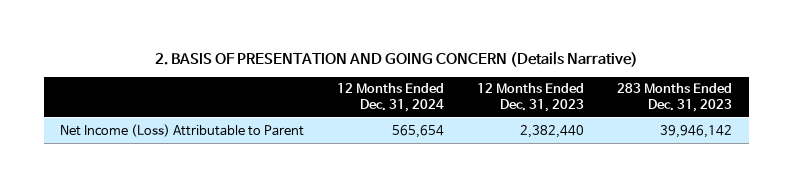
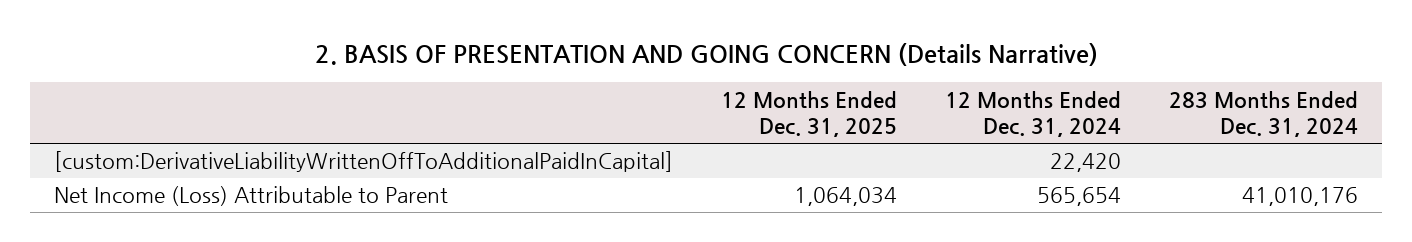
[477,83,585,113] 12 Months Ended Dec. 31, 2023 -> none
[617,83,733,113] 283 Months Ended Dec. 31, 2023 -> none
none -> [721,90,898,138] 12 Months Ended Dec. 31, 2025
none -> [1169,90,1359,138] 283 Months Ended Dec. 31, 2024
none -> [54,151,674,173] [custom:DerivativeLiabilityWrittenOffToAdditionalPaidInCapital]

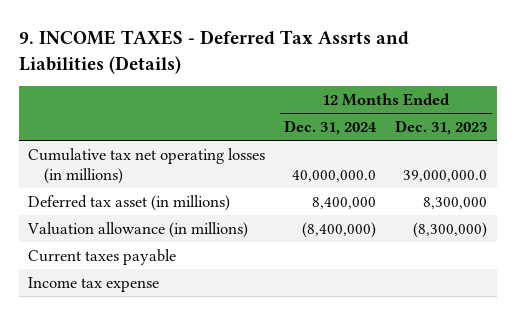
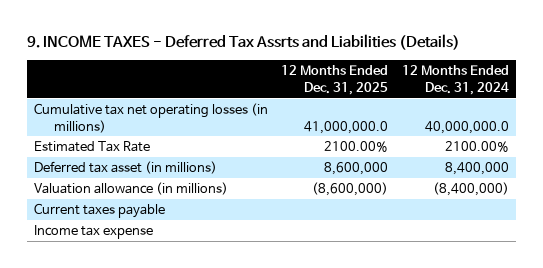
[395,120,488,136] Dec. 31, 2023 -> none
none -> [281,65,389,96] 12 Months Ended Dec. 31, 2025
none -> [33,141,150,153] Estimated Tax Rate

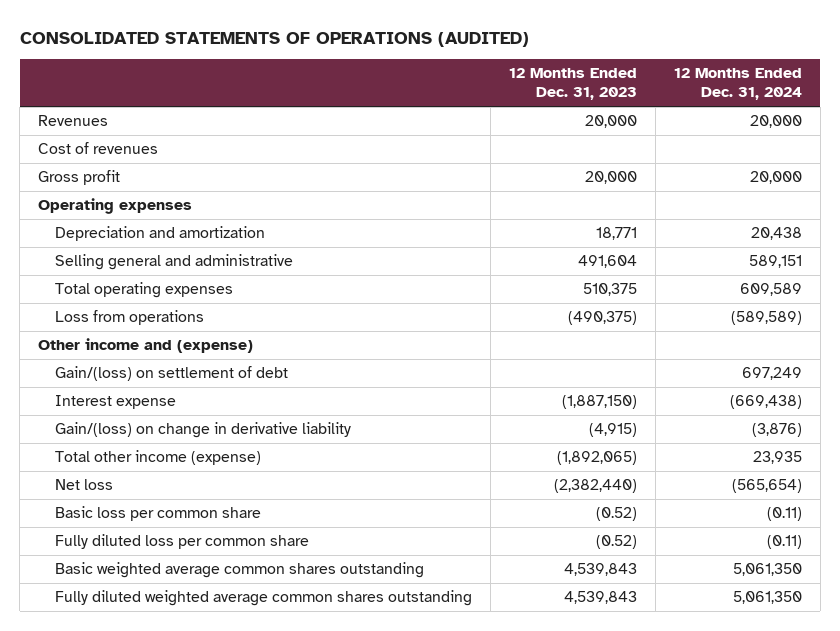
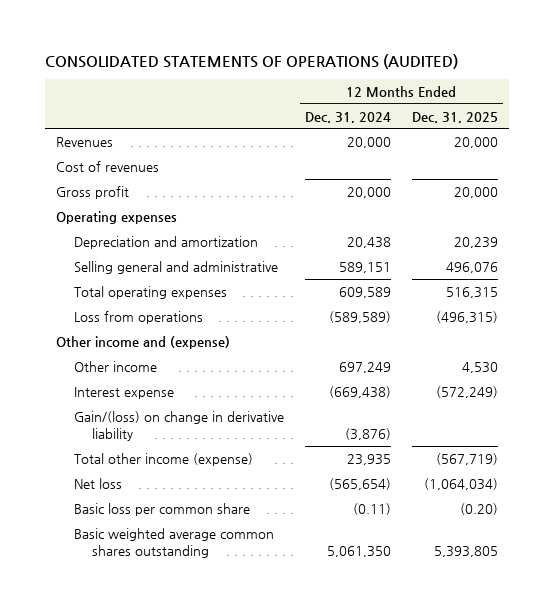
[508,68,637,101] 12 Months Ended Dec. 31, 2023 -> none
none -> [411,111,498,123] Dec. 31, 2025
[54,366,288,382] Gain/(loss) on settlement of debt -> [73,360,157,372] Other income
[54,534,309,550] Fully diluted loss per common share -> none
[54,590,472,607] Fully diluted weighted average common shares outstanding -> none

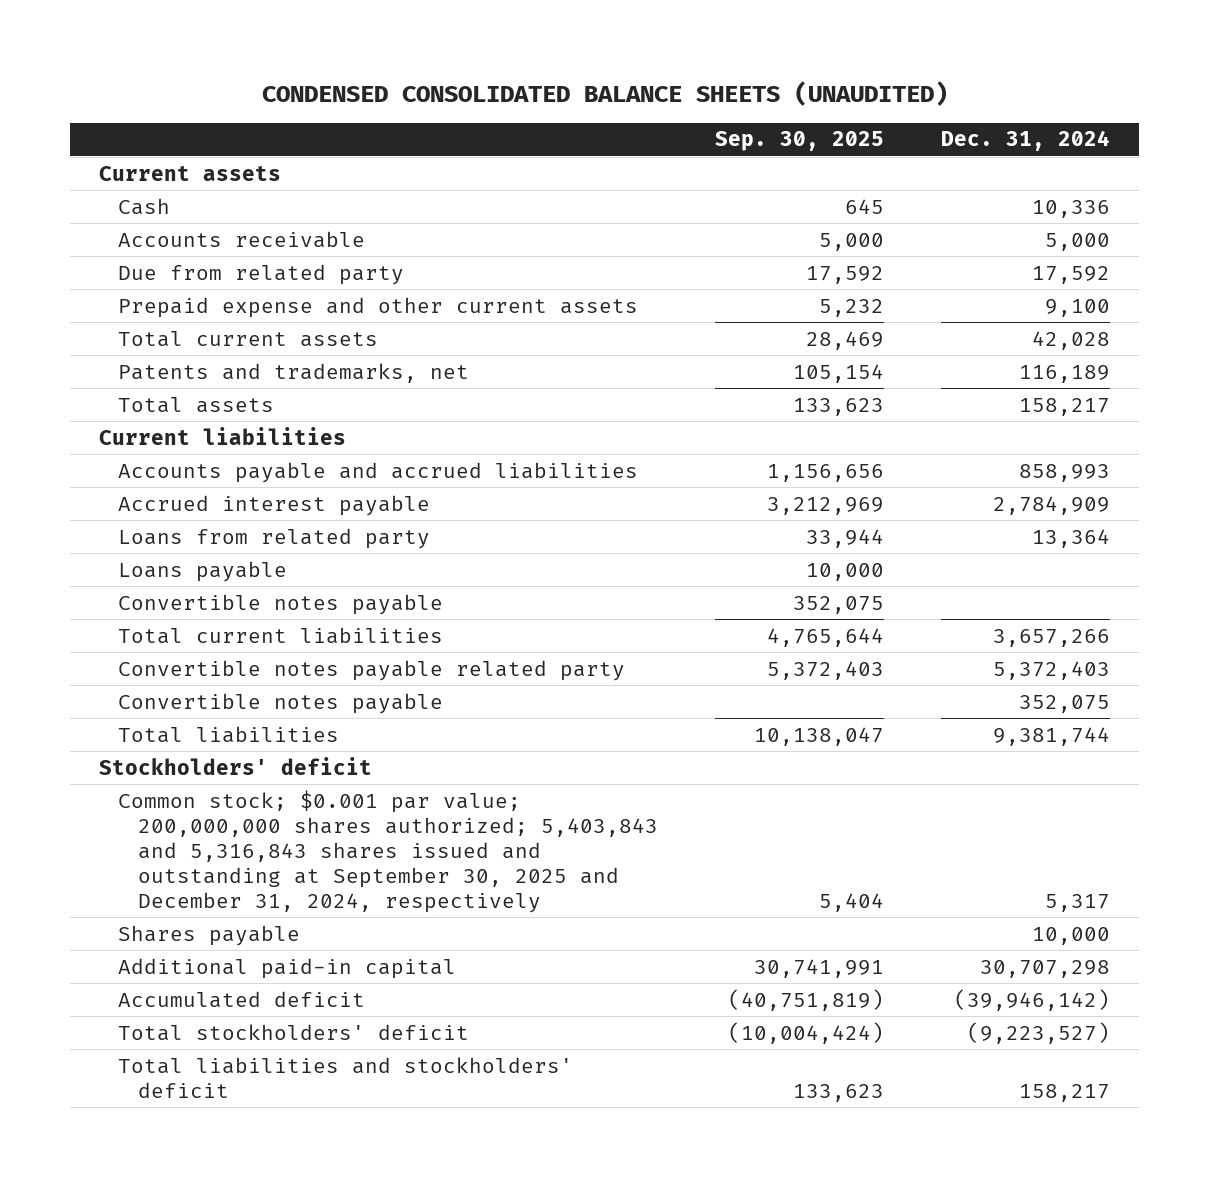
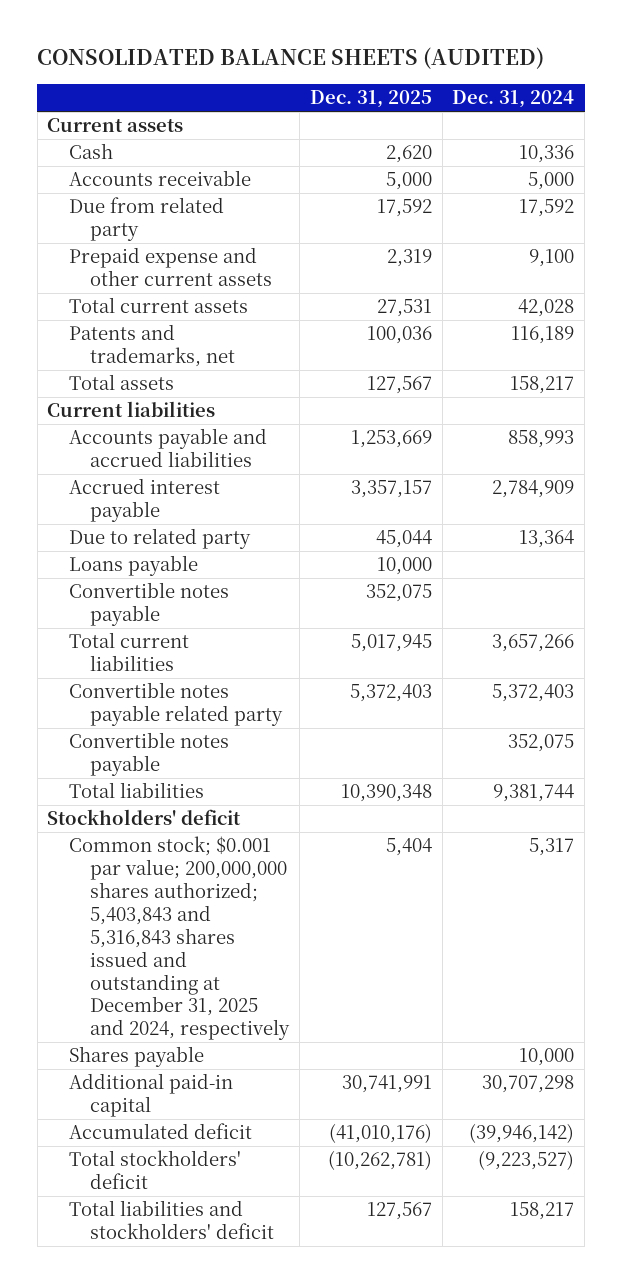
[261,81,948,107] CONDENSED CONSOLIDATED BALANCE SHEETS (UNAUDITED) -> [37,47,545,70] CONSOLIDATED BALANCE SHEETS (AUDITED)
[714,131,884,152] Sep. 30, 2025 -> none
none -> [309,90,432,109] Dec. 31, 2025
[118,527,431,549] Loans from related party -> [68,528,251,550] Due to related party
[118,789,658,913] Common stock; $0.001 par value; 200,000,000 shares authorized; 5,403,843 and 5,316,843 shares issued and outstanding at September 30, 2025 and December 31, 2024, respectively -> [68,836,291,1041] Common stock; $0.001 par value; 200,000,000 shares authorized; 5,403,843 and 5,316,843 shares issued and outstanding at December 31, 2025 and 2024, respectively

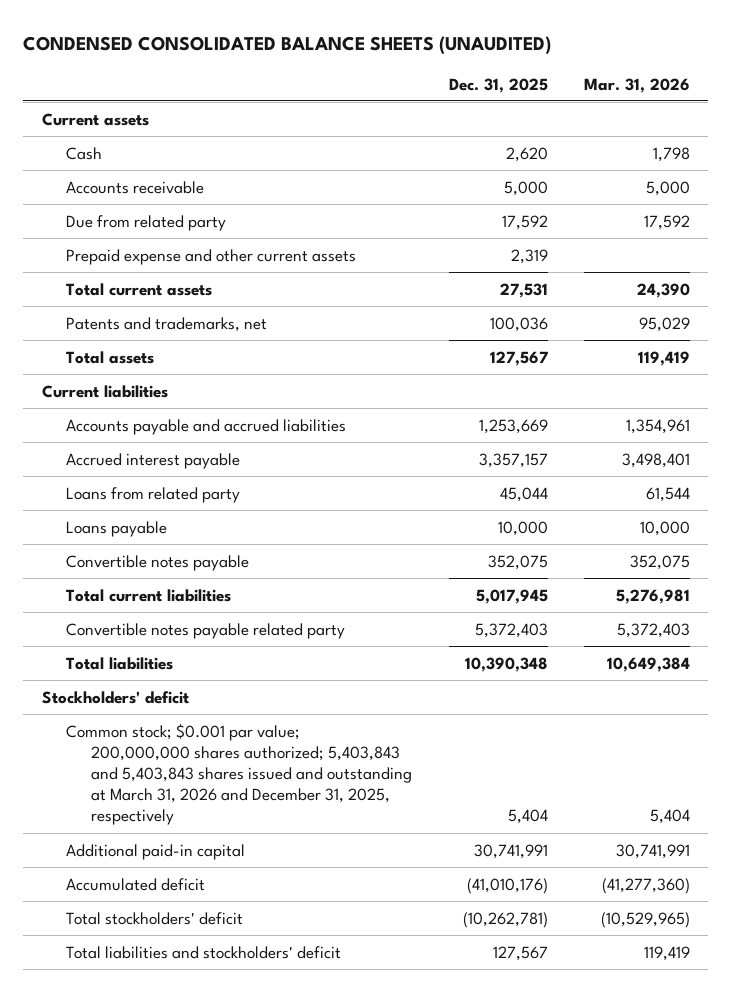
[37,47,545,70] CONSOLIDATED BALANCE SHEETS (AUDITED) -> [23,35,552,55] CONDENSED CONSOLIDATED BALANCE SHEETS (UNAUDITED)
[452,90,575,109] Dec. 31, 2024 -> none
none -> [584,77,691,93] Mar. 31, 2026
[68,528,251,550] Due to related party -> [66,486,241,503] Loans from related party
[68,732,229,777] Convertible notes payable -> none
[68,1046,204,1068] Shares payable -> none
[68,836,291,1041] Common stock; $0.001 par value; 200,000,000 shares authorized; 5,403,843 and 5,316,843 shares issued and outstanding at December 31, 2025 and 2024, respectively -> [66,722,413,826] Common stock; $0.001 par value; 200,000,000 shares authorized; 5,403,843 and 5,403,843 shares issued and outstanding at March 31, 2026 and December 31, 2025, respectively

